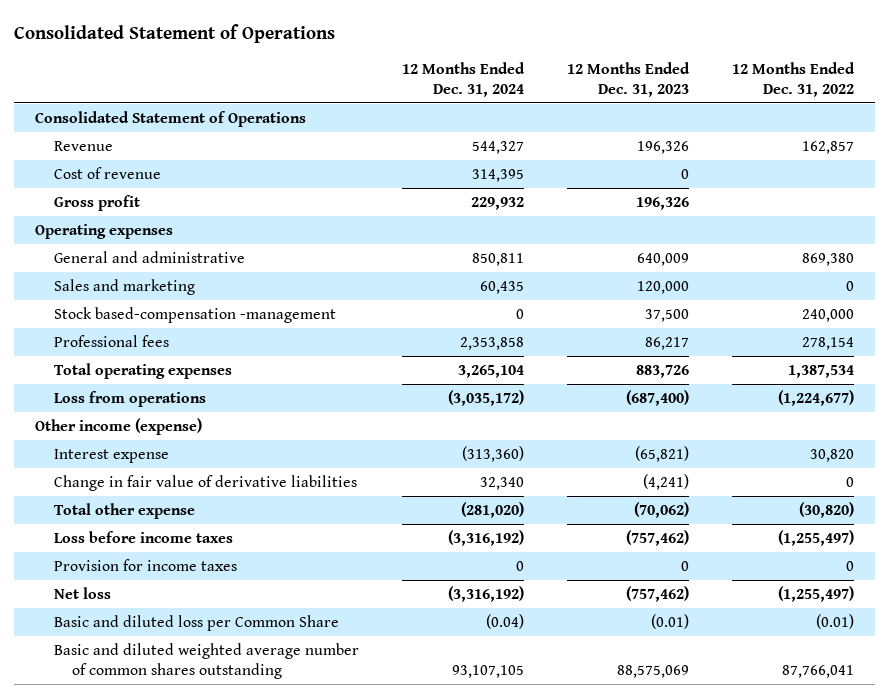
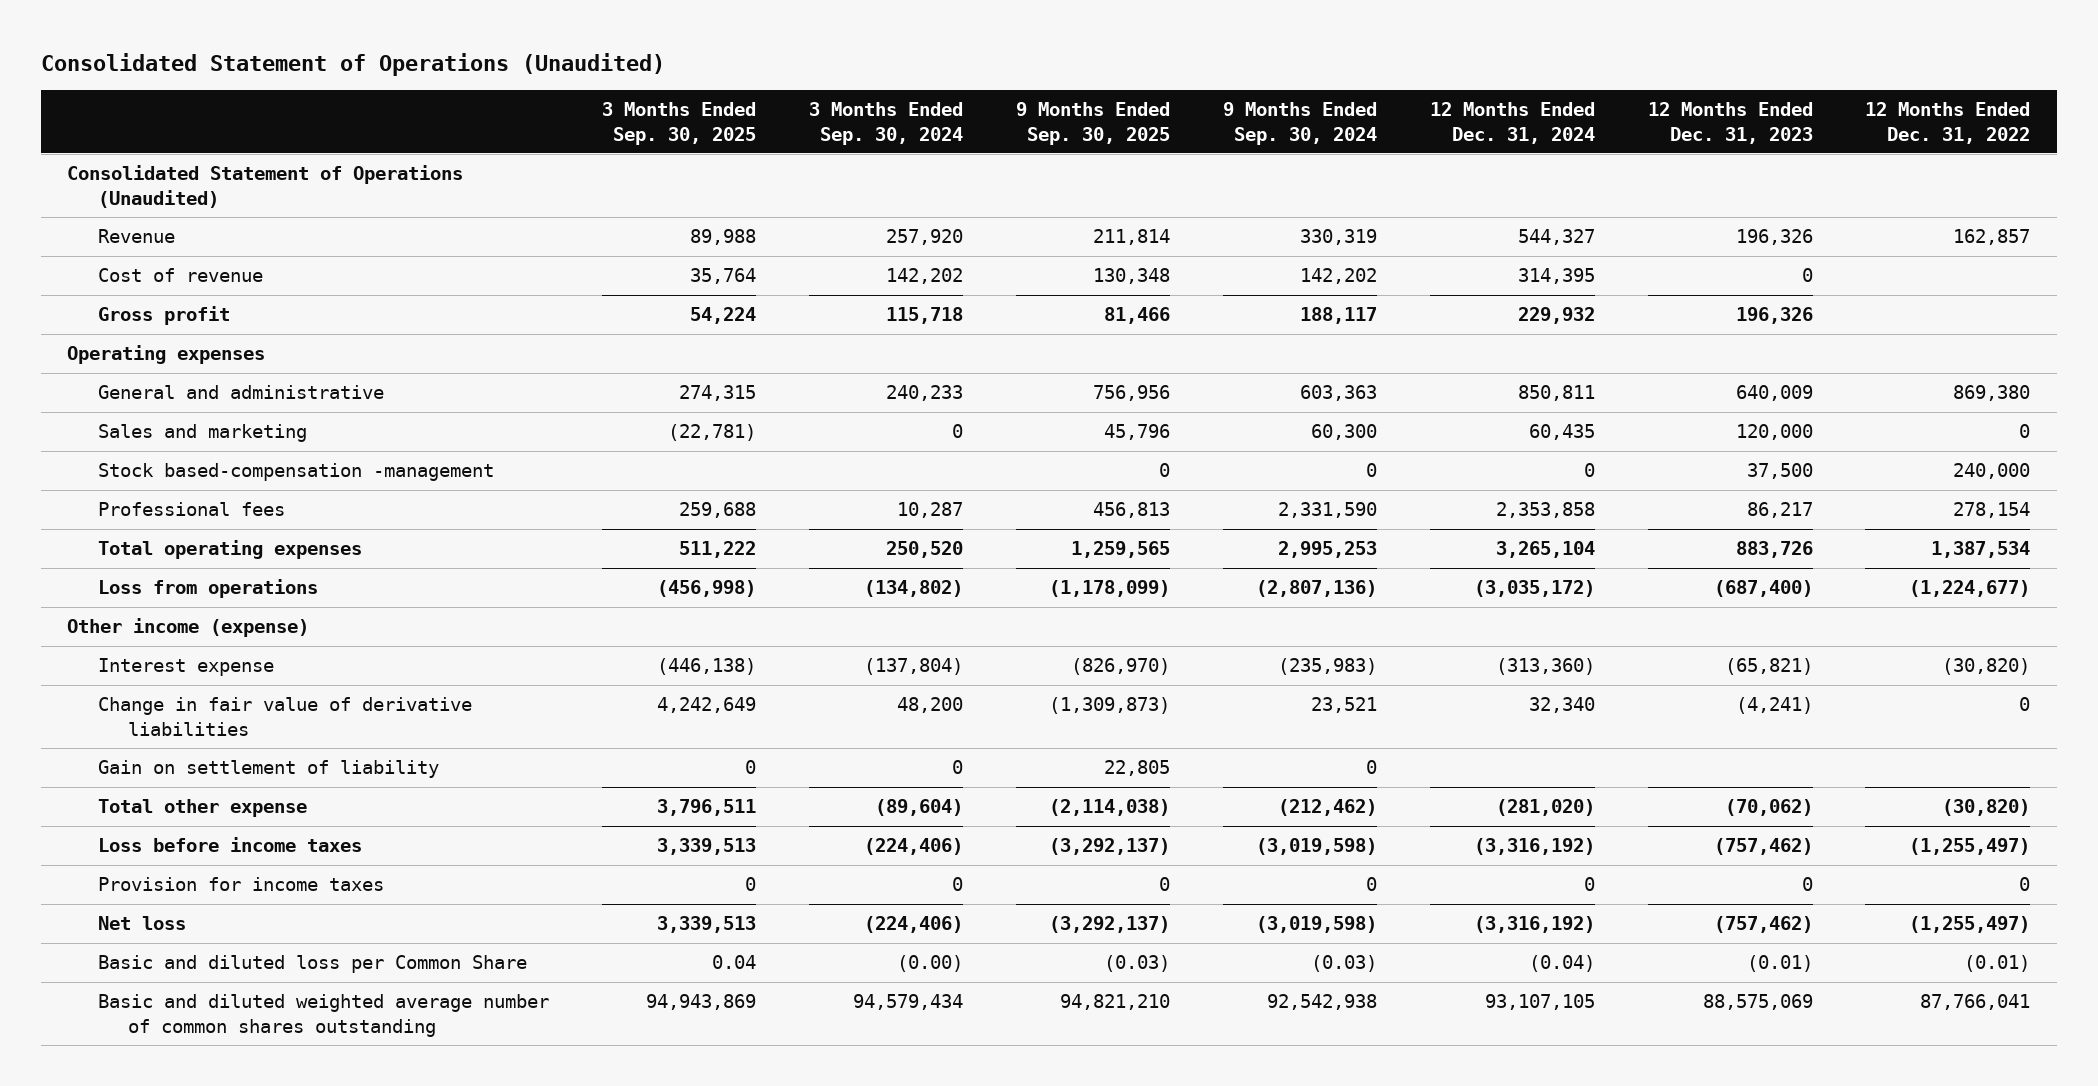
[13,23,335,43] Consolidated Statement of Operations -> [40,52,665,76] Consolidated Statement of Operations (Unaudited)
none -> [601,102,756,145] 3 Months Ended Sep. 30, 2025
none -> [808,102,963,145] 3 Months Ended Sep. 30, 2024
none -> [1015,102,1170,145] 9 Months Ended Sep. 30, 2025
none -> [1222,102,1377,145] 9 Months Ended Sep. 30, 2024
[35,111,307,128] Consolidated Statement of Operations -> [67,165,464,208] Consolidated Statement of Operations (Unaudited)
[809,449,854,463] 30,820 -> [1942,658,2031,676] (30,820)
none -> [97,760,439,779] Gain on settlement of liability

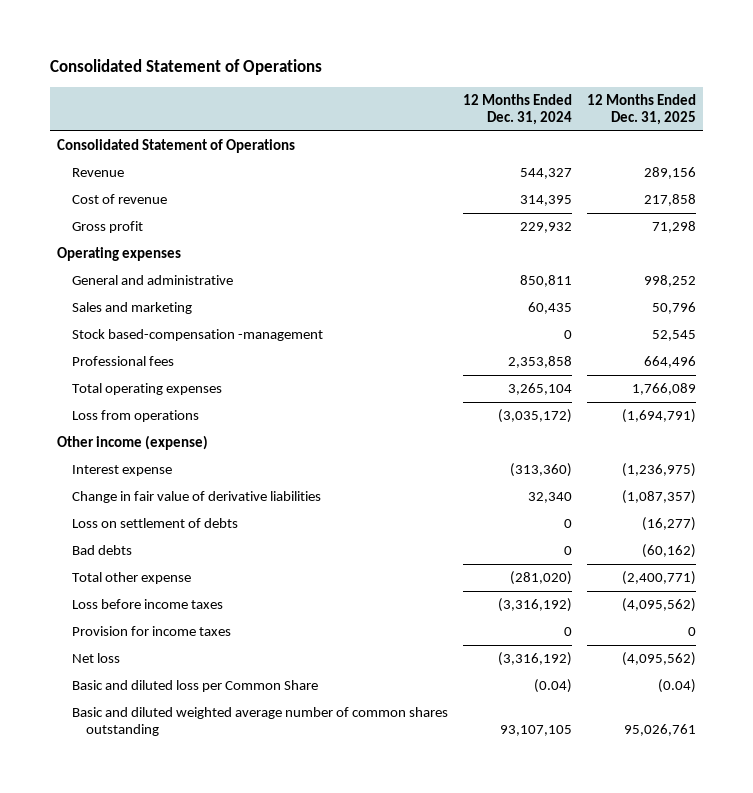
[40,52,665,76] Consolidated Statement of Operations (Unaudited) -> [49,59,322,76] Consolidated Statement of Operations
[601,102,756,145] 3 Months Ended Sep. 30, 2025 -> none
[808,102,963,145] 3 Months Ended Sep. 30, 2024 -> none
[1015,102,1170,145] 9 Months Ended Sep. 30, 2025 -> none
[1222,102,1377,145] 9 Months Ended Sep. 30, 2024 -> none
[1647,102,1813,144] 12 Months Ended Dec. 31, 2023 -> none
[1865,102,2031,144] 12 Months Ended Dec. 31, 2022 -> none
none -> [586,93,696,126] 12 Months Ended Dec. 31, 2025
[67,165,464,208] Consolidated Statement of Operations (Unaudited) -> [57,139,296,154] Consolidated Statement of Operations
[97,760,439,779] Gain on settlement of liability -> none
none -> [71,518,238,529] Loss on settlement of debts
none -> [71,545,132,556] Bad debts

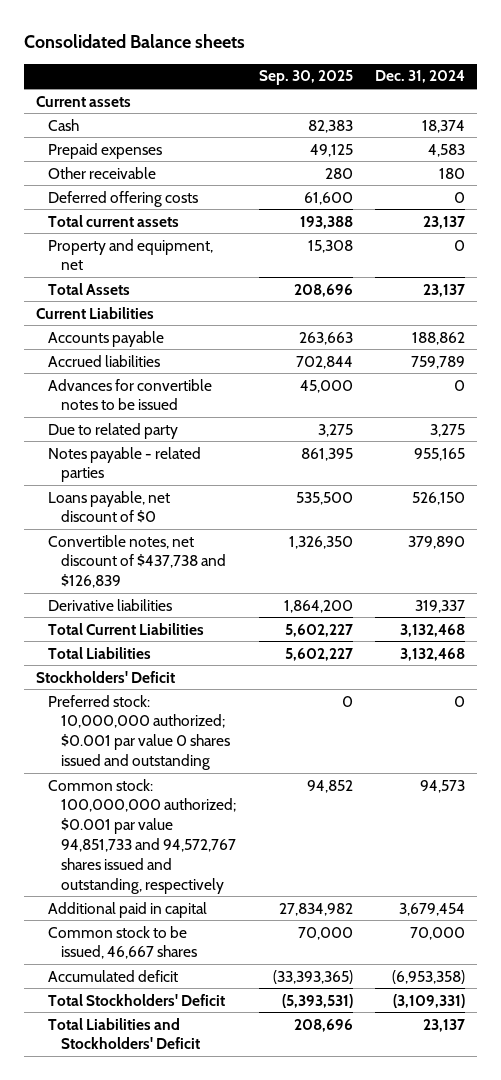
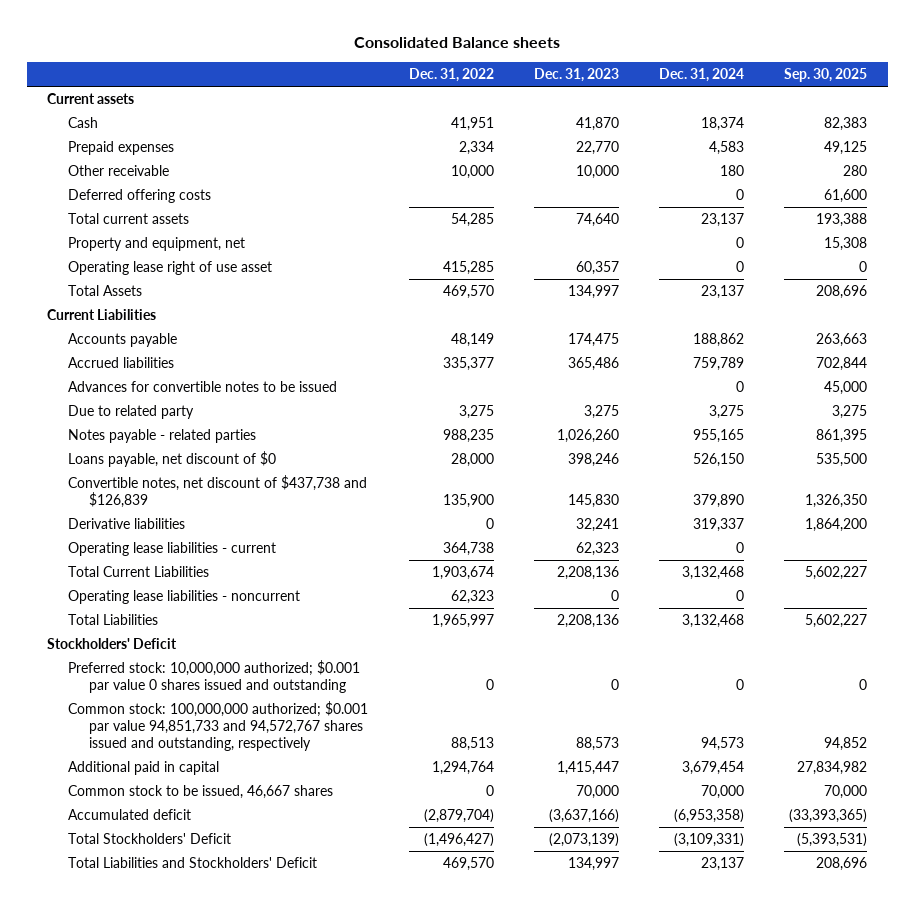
none -> [408,68,494,83] Dec. 31, 2022
none -> [533,68,619,83] Dec. 31, 2023
none -> [68,261,273,276] Operating lease right of use asset
none -> [68,542,277,557] Operating lease liabilities - current
none -> [68,590,301,605] Operating lease liabilities - noncurrent

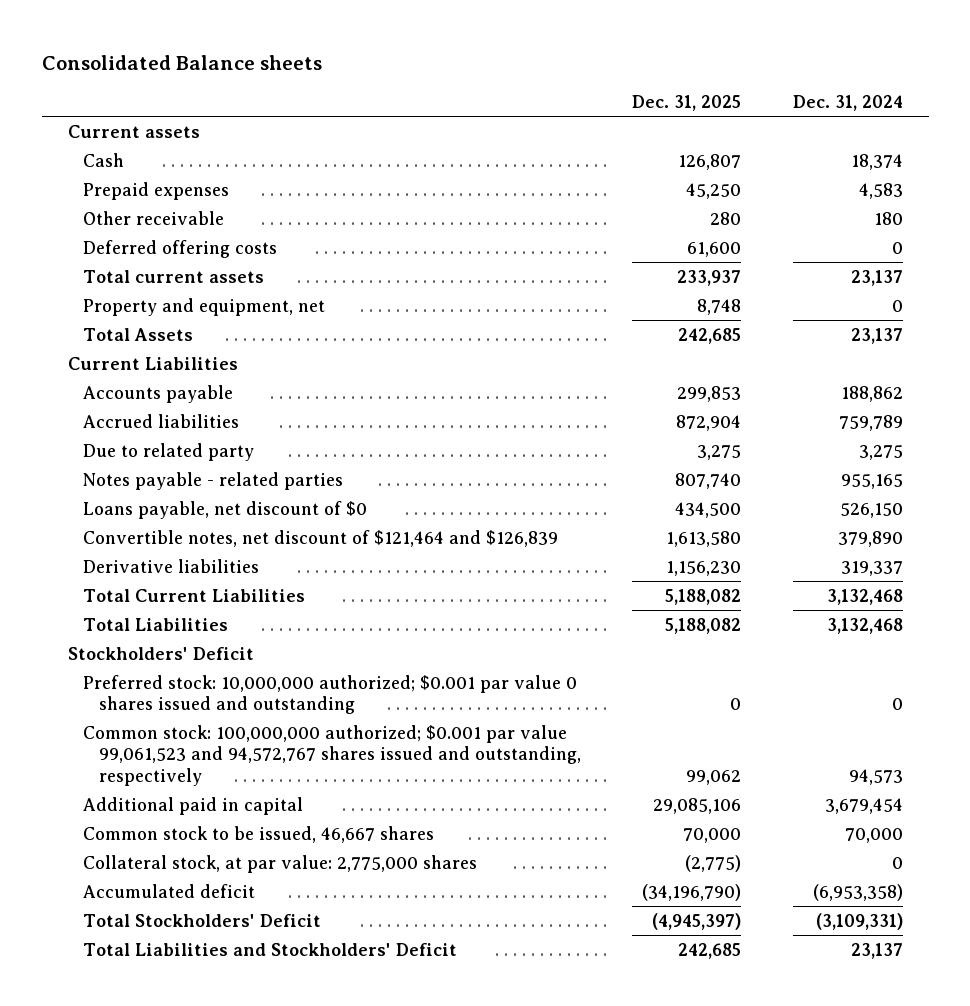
[408,68,494,83] Dec. 31, 2022 -> none
[533,68,619,83] Dec. 31, 2023 -> none
[784,68,868,83] Sep. 30, 2025 -> none
none -> [632,95,742,112] Dec. 31, 2025
[68,261,273,276] Operating lease right of use asset -> none
[68,381,338,393] Advances for convertible notes to be issued -> none
[68,475,368,509] Convertible notes, net discount of $437,738 and $126,839 -> [83,529,559,547] Convertible notes, net discount of $121,464 and $126,839
[68,542,277,557] Operating lease liabilities - current -> none
[68,590,301,605] Operating lease liabilities - noncurrent -> none
[68,701,369,752] Common stock: 100,000,000 authorized; $0.001 par value 94,851,733 and 94,572,767 shares issued and outstanding, respectively -> [83,724,581,786] Common stock: 100,000,000 authorized; $0.001 par value 99,061,523 and 94,572,767 shares issued and outstanding, respectively
none -> [83,854,478,873] Collateral stock, at par value: 2,775,000 shares

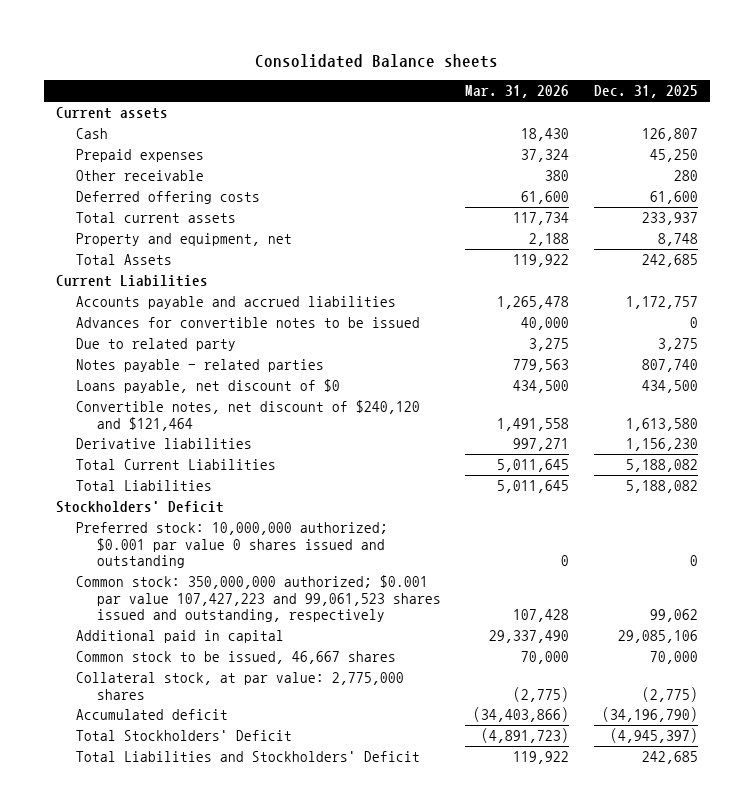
[792,95,903,112] Dec. 31, 2024 -> none
none -> [465,85,570,99] Mar. 31, 2026
[83,384,234,403] Accounts payable -> none
[83,413,240,428] Accrued liabilities -> none
none -> [76,295,397,309] Accounts payable and accrued liabilities
none -> [76,316,421,328] Advances for convertible notes to be issued
[83,529,559,547] Convertible notes, net discount of $121,464 and $126,839 -> [76,399,421,431] Convertible notes, net discount of $240,120 and $121,464
[83,724,581,786] Common stock: 100,000,000 authorized; $0.001 par value 99,061,523 and 94,572,767 shares issued and outstanding, respectively -> [76,574,441,623] Common stock: 350,000,000 authorized; $0.001 par value 107,427,223 and 99,061,523 shares issued and outstanding, respectively

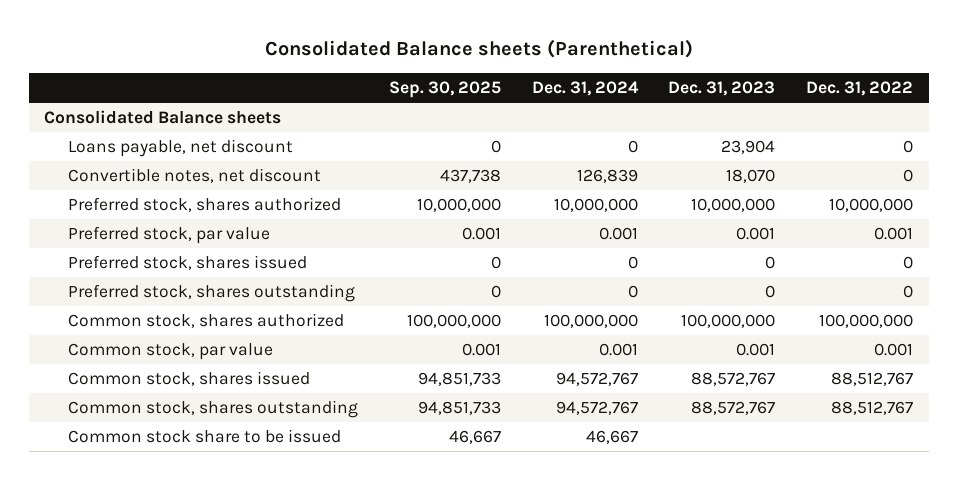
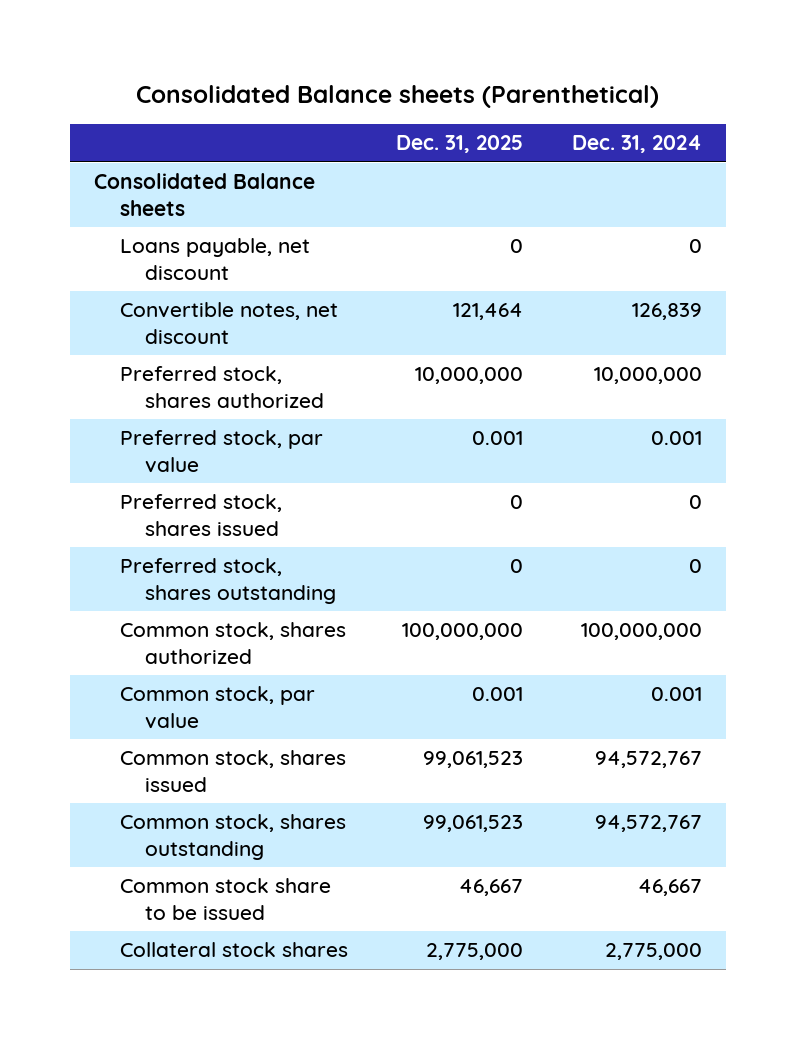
[388,80,501,98] Sep. 30, 2025 -> none
[668,80,776,96] Dec. 31, 2023 -> none
[806,80,914,96] Dec. 31, 2022 -> none
none -> [396,135,524,154] Dec. 31, 2025
none -> [119,942,348,958] Collateral stock shares

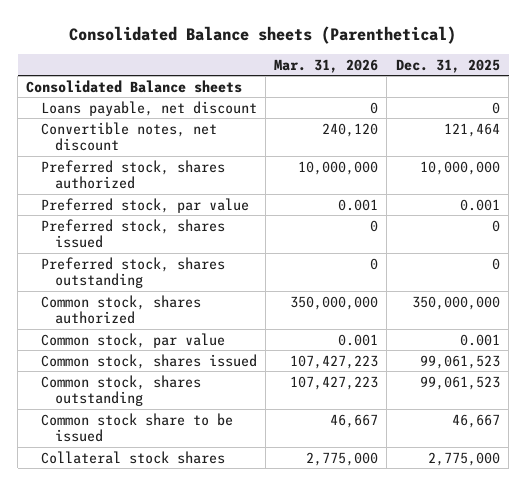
[571,135,702,154] Dec. 31, 2024 -> none
none -> [274,58,379,73] Mar. 31, 2026
[402,623,524,641] 100,000,000 -> [411,295,500,310] 350,000,000

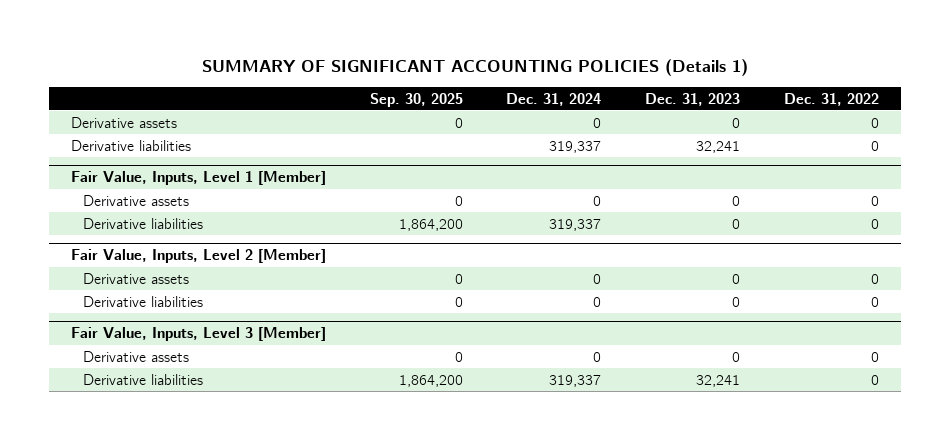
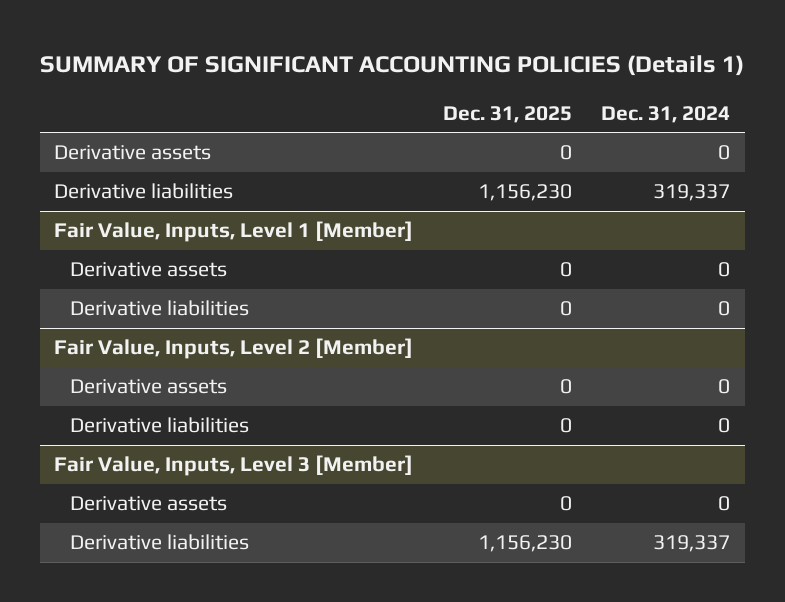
[369,92,463,107] Sep. 30, 2025 -> none
[645,92,741,106] Dec. 31, 2023 -> none
[784,92,880,106] Dec. 31, 2022 -> none
none -> [442,105,572,123] Dec. 31, 2025
[549,218,602,231] 319,337 -> [718,301,731,317] 0

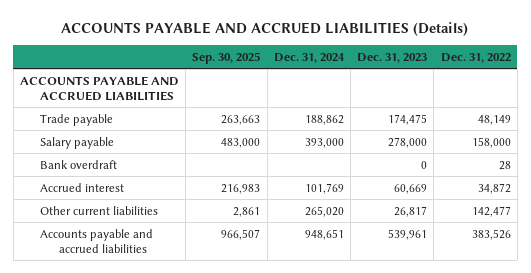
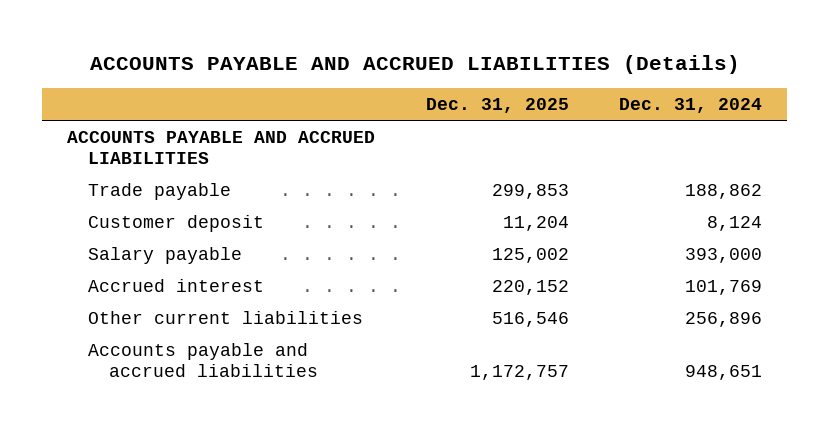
[192,51,261,64] Sep. 30, 2025 -> none
[357,52,428,63] Dec. 31, 2023 -> none
[440,52,511,63] Dec. 31, 2022 -> none
none -> [425,98,569,114] Dec. 31, 2025
none -> [88,214,265,232] Customer deposit
[39,159,117,169] Bank overdraft -> none
[304,205,344,217] 265,020 -> [685,311,763,327] 256,896

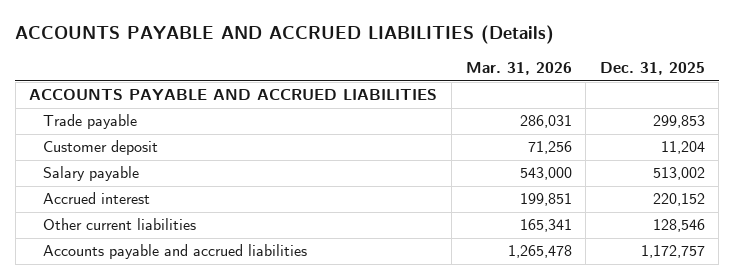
[619,98,763,114] Dec. 31, 2024 -> none
none -> [465,62,572,76] Mar. 31, 2026
[491,247,569,263] 125,002 -> [652,167,705,181] 513,002
[491,311,569,327] 516,546 -> [652,219,705,233] 128,546

